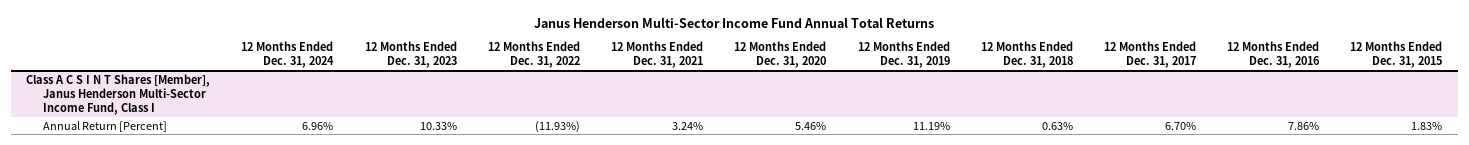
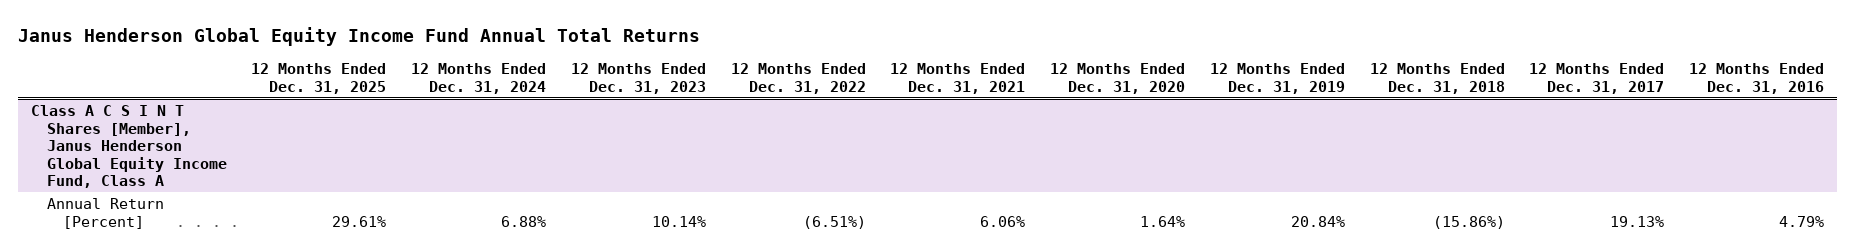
[534,16,935,28] Janus Henderson Multi-Sector Income Fund Annual Total Returns -> [18,26,701,46] Janus Henderson Global Equity Income Fund Annual Total Returns
[1350,41,1443,69] 12 Months Ended Dec. 31, 2015 -> none
none -> [251,63,387,94] 12 Months Ended Dec. 31, 2025
[26,73,211,115] Class A C S I N T Shares [Member], Janus Henderson Multi-Sector Income Fund, Class I -> [30,105,227,189] Class A C S I N T Shares [Member], Janus Henderson Global Equity Income Fund, Class A
[302,121,334,130] 6.96% -> [501,215,547,227] 6.88%
[419,121,457,130] 10.33% -> [651,215,706,227] 10.14%
[534,120,580,133] (11.93%) -> [802,215,866,229] (6.51%)
[672,121,704,130] 3.24% -> [980,215,1026,227] 6.06%
[795,121,827,130] 5.46% -> [1140,215,1186,227] 1.64%
[912,121,950,130] 11.19% -> [1290,215,1345,227] 20.84%
[1041,121,1073,130] 0.63% -> [1432,215,1505,229] (15.86%)
[1164,121,1196,130] 6.70% -> [1610,215,1665,227] 19.13%
[1288,121,1320,130] 7.86% -> [1779,215,1825,227] 4.79%

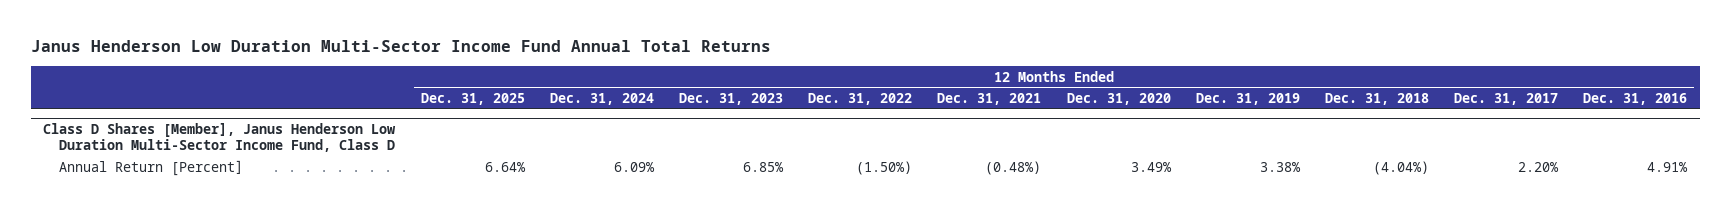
[18,26,701,46] Janus Henderson Global Equity Income Fund Annual Total Returns -> [30,40,771,53] Janus Henderson Low Duration Multi-Sector Income Fund Annual Total Returns
[30,105,227,189] Class A C S I N T Shares [Member], Janus Henderson Global Equity Income Fund, Class A -> none
none -> [43,122,397,153] Class D Shares [Member], Janus Henderson Low Duration Multi-Sector Income Fund, Class D
[332,215,387,227] 29.61% -> [484,161,526,172] 6.64%
[501,215,547,227] 6.88% -> [613,161,655,172] 6.09%
[651,215,706,227] 10.14% -> [743,161,785,172] 6.85%
[802,215,866,229] (6.51%) -> [856,160,913,175] (1.50%)
[980,215,1026,227] 6.06% -> [985,160,1042,175] (0.48%)
[1140,215,1186,227] 1.64% -> [1130,161,1172,172] 3.49%
[1290,215,1345,227] 20.84% -> [1259,161,1301,172] 3.38%
[1432,215,1505,229] (15.86%) -> [1372,160,1429,175] (4.04%)
[1610,215,1665,227] 19.13% -> [1518,161,1560,172] 2.20%
[1779,215,1825,227] 4.79% -> [1647,161,1689,172] 4.91%

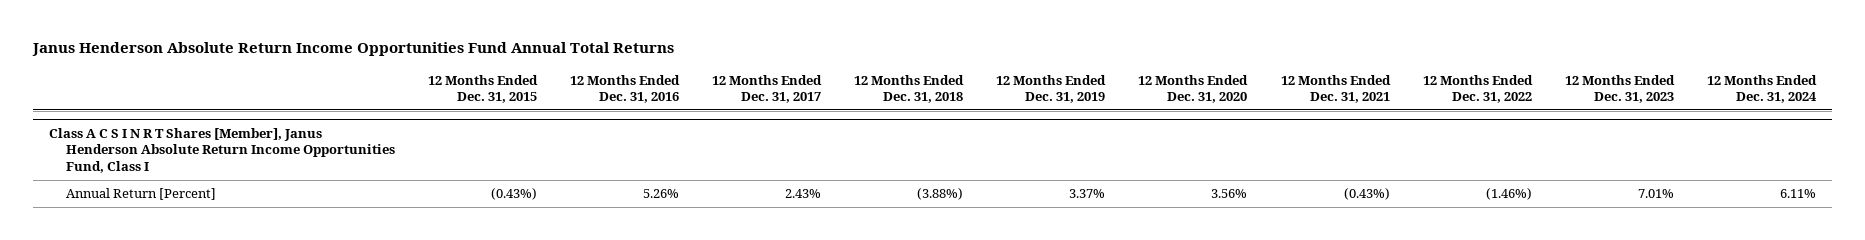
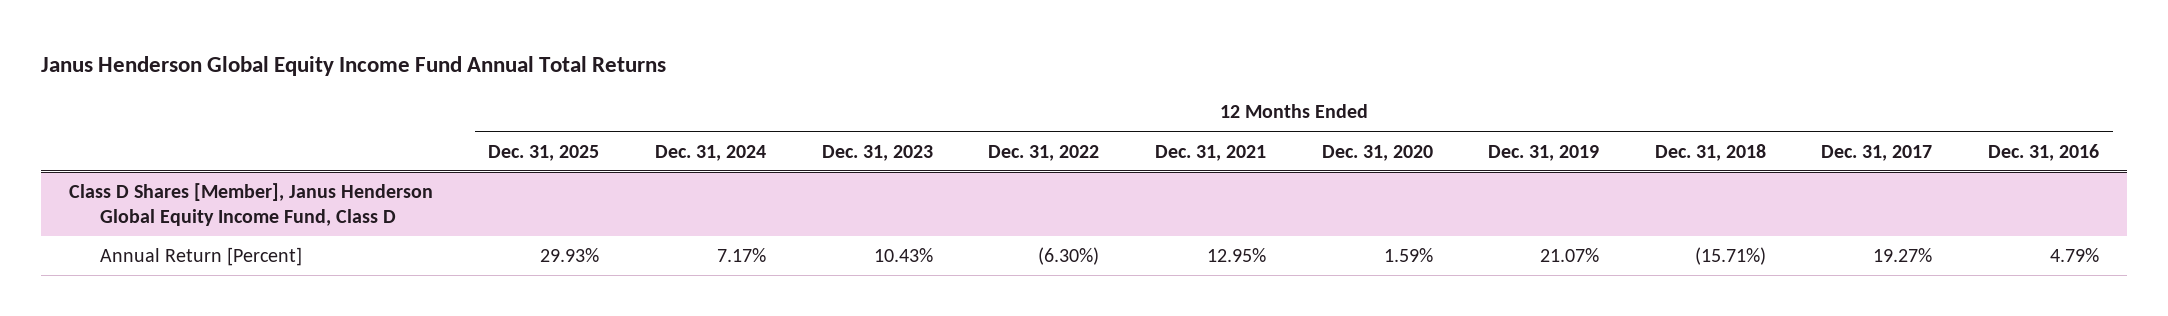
[31,42,674,57] Janus Henderson Absolute Return Income Opportunities Fund Annual Total Returns -> [40,56,666,77] Janus Henderson Global Equity Income Fund Annual Total Returns
[427,74,538,104] 12 Months Ended Dec. 31, 2015 -> none
none -> [488,144,600,161] Dec. 31, 2025
[49,127,395,173] Class A C S I N R T Shares [Member], Janus Henderson Absolute Return Income Opportunities Fund, Class I -> none
none -> [68,183,433,226] Class D Shares [Member], Janus Henderson Global Equity Income Fund, Class D
[643,189,680,199] 5.26% -> [2050,248,2100,263] 4.79%
[785,189,822,199] 2.43% -> [1873,248,1933,263] 19.27%
[917,188,964,201] (3.88%) -> [1694,247,1766,266] (15.71%)
[1069,189,1106,199] 3.37% -> [1540,248,1600,263] 21.07%
[1211,189,1248,199] 3.56% -> [1383,248,1433,263] 1.59%
[1343,188,1390,201] (0.43%) -> [1206,248,1266,263] 12.95%
[1485,188,1532,201] (1.46%) -> [1038,247,1100,266] (6.30%)
[1637,189,1674,199] 7.01% -> [873,248,933,263] 10.43%
[1779,189,1816,199] 6.11% -> [717,248,767,263] 7.17%

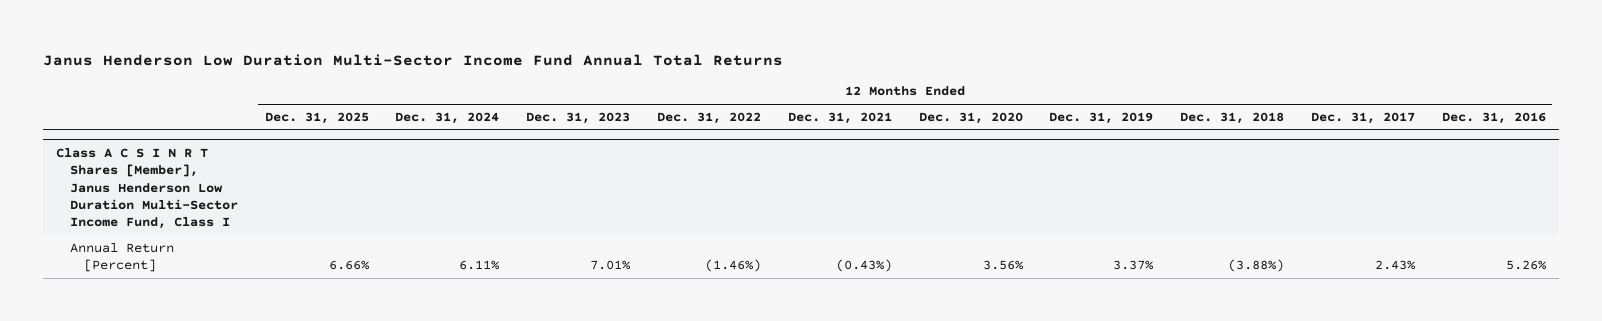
[40,56,666,77] Janus Henderson Global Equity Income Fund Annual Total Returns -> [42,53,783,66] Janus Henderson Low Duration Multi-Sector Income Fund Annual Total Returns
[68,183,433,226] Class D Shares [Member], Janus Henderson Global Equity Income Fund, Class D -> none
none -> [56,147,238,230] Class A C S I N R T Shares [Member], Janus Henderson Low Duration Multi-Sector Income Fund, Class I
[540,248,600,263] 29.93% -> [328,260,370,271] 6.66%
[717,248,767,263] 7.17% -> [459,260,501,271] 6.11%
[873,248,933,263] 10.43% -> [590,260,632,271] 7.01%
[1038,247,1100,266] (6.30%) -> [704,259,761,273] (1.46%)
[1206,248,1266,263] 12.95% -> [835,259,892,273] (0.43%)
[1383,248,1433,263] 1.59% -> [982,260,1024,271] 3.56%
[1540,248,1600,263] 21.07% -> [1113,260,1155,271] 3.37%
[1694,247,1766,266] (15.71%) -> [1228,259,1285,273] (3.88%)
[1873,248,1933,263] 19.27% -> [1374,260,1416,271] 2.43%
[2050,248,2100,263] 4.79% -> [1505,260,1547,271] 5.26%

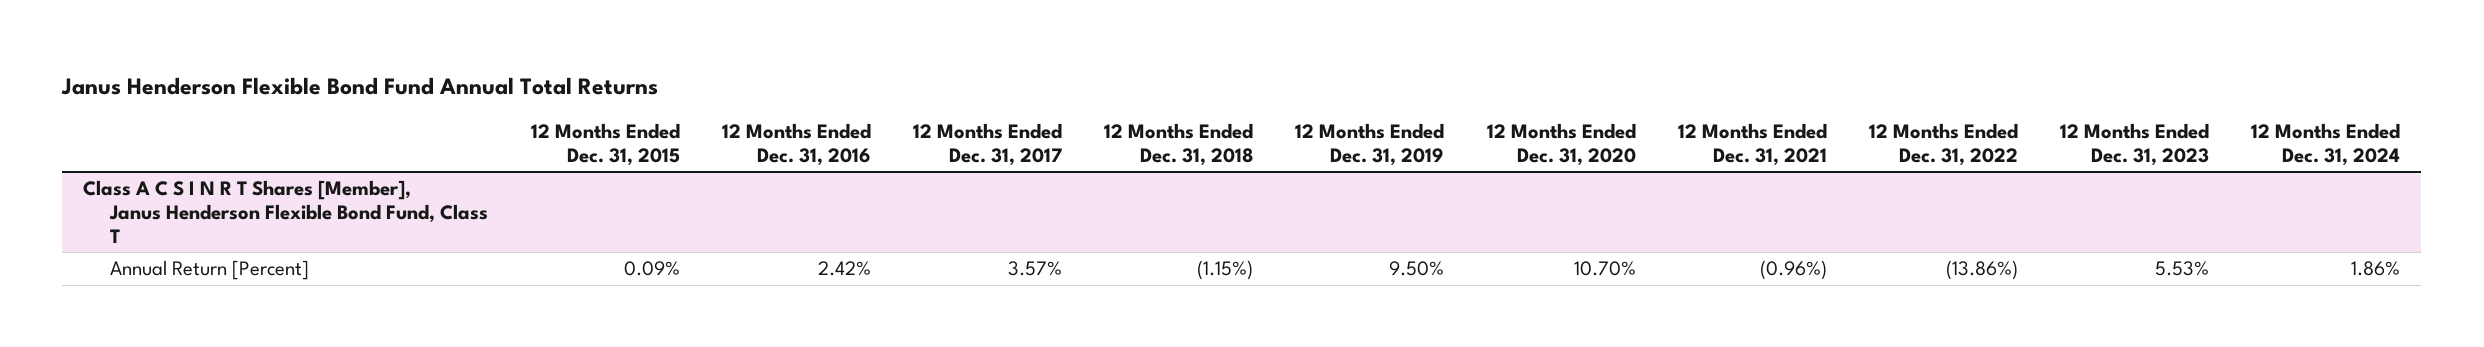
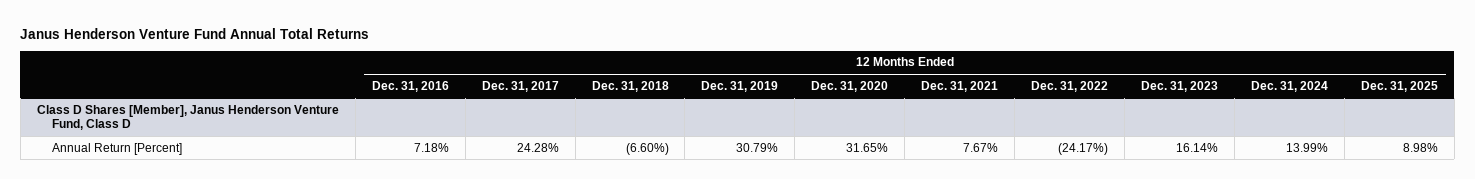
[61,77,659,96] Janus Henderson Flexible Bond Fund Annual Total Returns -> [20,27,370,39] Janus Henderson Venture Fund Annual Total Returns
[530,122,680,166] 12 Months Ended Dec. 31, 2015 -> none
none -> [1360,80,1438,92] Dec. 31, 2025
[83,180,489,243] Class A C S I N R T Shares [Member], Janus Henderson Flexible Bond Fund, Class T -> none
none -> [36,104,339,131] Class D Shares [Member], Janus Henderson Venture Fund, Class D
[817,261,871,277] 2.42% -> [413,142,449,152] 7.18%
[1007,261,1062,277] 3.57% -> [516,142,559,152] 24.28%
[1197,260,1254,281] (1.15%) -> [625,142,669,155] (6.60%)
[1389,261,1445,277] 9.50% -> [736,142,779,152] 30.79%
[1573,261,1636,277] 10.70% -> [846,142,889,152] 31.65%
[1759,260,1827,281] (0.96%) -> [963,142,999,152] 7.67%
[1945,260,2018,281] (13.86%) -> [1058,142,1109,155] (24.17%)
[2155,261,2210,277] 5.53% -> [1176,142,1219,152] 16.14%
[2351,261,2401,277] 1.86% -> [1285,142,1328,152] 13.99%

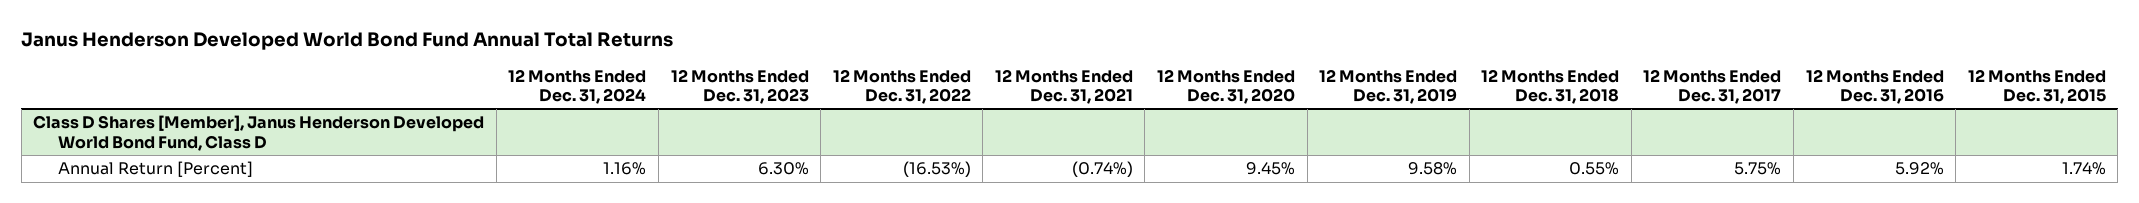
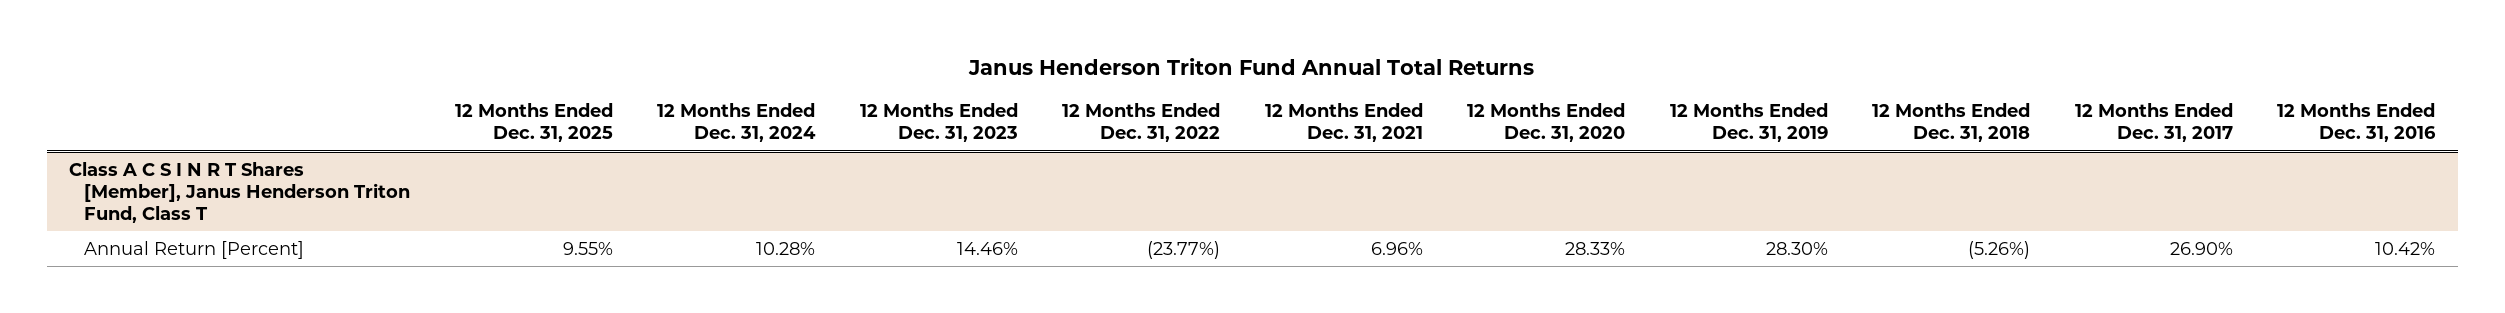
[21,32,674,51] Janus Henderson Developed World Bond Fund Annual Total Returns -> [968,58,1535,76] Janus Henderson Triton Fund Annual Total Returns
[1967,68,2106,105] 12 Months Ended Dec. 31, 2015 -> none
none -> [454,103,613,143] 12 Months Ended Dec. 31, 2025
[33,115,485,151] Class D Shares [Member], Janus Henderson Developed World Bond Fund, Class D -> none
none -> [69,161,411,224] Class A C S I N R T Shares [Member], Janus Henderson Triton Fund, Class T
[603,162,647,176] 1.16% -> [756,241,816,255] 10.28%
[757,162,809,176] 6.30% -> [956,241,1018,255] 14.46%
[902,161,971,178] (16.53%) -> [1147,240,1221,259] (23.77%)
[1071,161,1133,178] (0.74%) -> [1370,241,1423,255] 6.96%
[1245,162,1295,176] 9.45% -> [1565,241,1626,255] 28.33%
[1408,162,1458,176] 9.58% -> [1765,241,1828,255] 28.30%
[1569,162,1620,176] 0.55% -> [1968,240,2031,259] (5.26%)
[1734,162,1782,176] 5.75% -> [2169,241,2233,255] 26.90%
[1894,162,1944,176] 5.92% -> [2375,241,2436,255] 10.42%

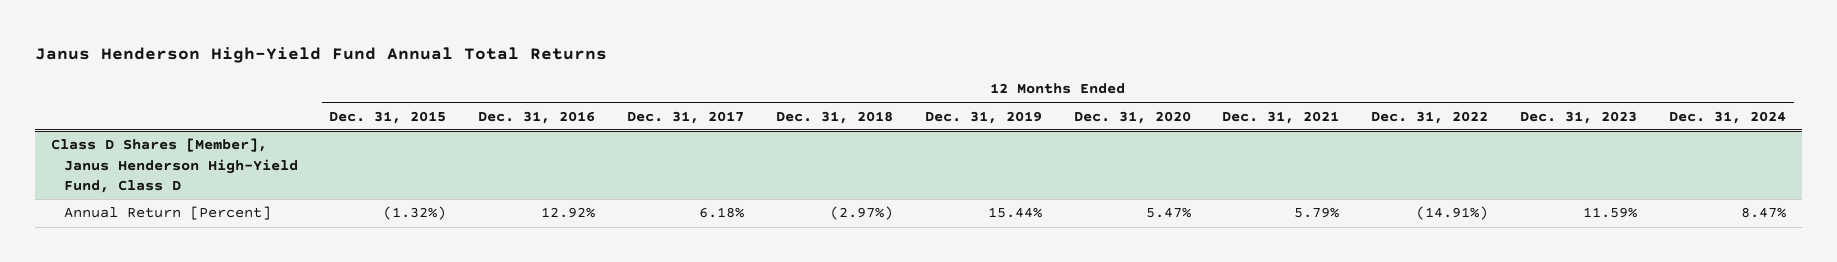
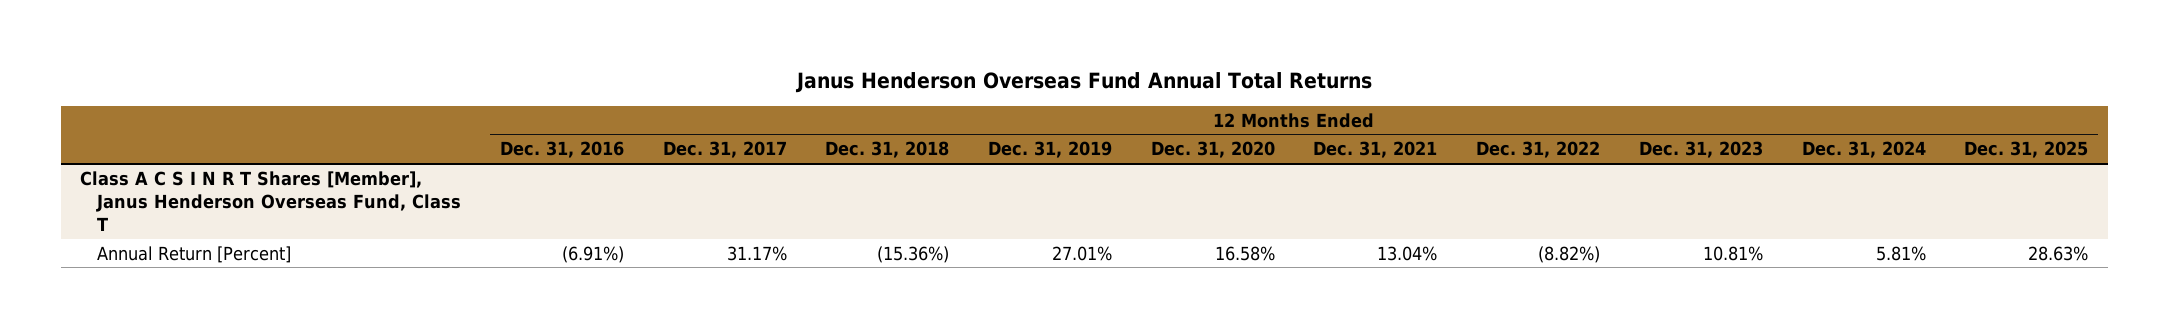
[34,47,607,64] Janus Henderson High-Yield Fund Annual Total Returns -> [795,72,1373,94] Janus Henderson Overseas Fund Annual Total Returns
[329,110,447,124] Dec. 31, 2015 -> none
none -> [1964,141,2089,159] Dec. 31, 2025
[50,138,298,193] Class D Shares [Member], Janus Henderson High-Yield Fund, Class D -> none
none -> [80,170,462,231] Class A C S I N R T Shares [Member], Janus Henderson Overseas Fund, Class T
[541,207,596,219] 12.92% -> [561,245,624,263] (6.91%)
[699,207,745,219] 6.18% -> [726,245,787,261] 31.17%
[829,206,893,221] (2.97%) -> [877,245,950,263] (15.36%)
[987,207,1042,219] 15.44% -> [1052,245,1113,261] 27.01%
[1145,207,1191,219] 5.47% -> [1214,245,1275,261] 16.58%
[1294,207,1340,219] 5.79% -> [1377,245,1438,261] 13.04%
[1416,206,1489,221] (14.91%) -> [1538,245,1601,263] (8.82%)
[1583,207,1638,219] 11.59% -> [1702,245,1763,261] 10.81%
[1740,207,1786,219] 8.47% -> [1875,245,1926,261] 5.81%

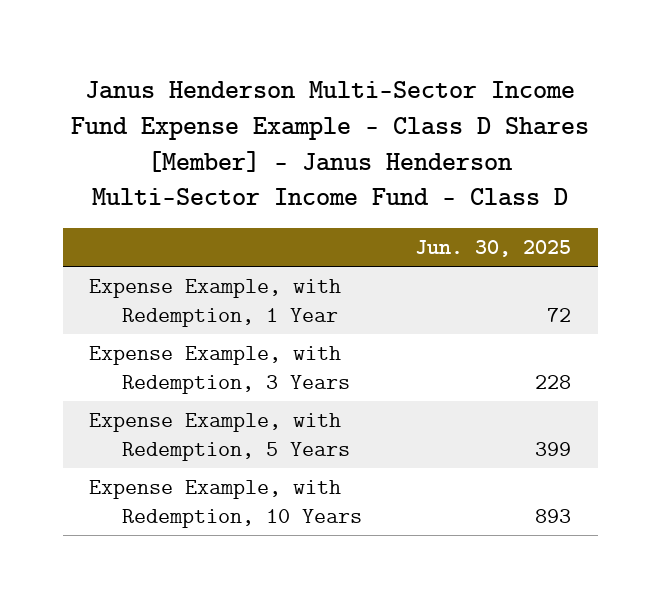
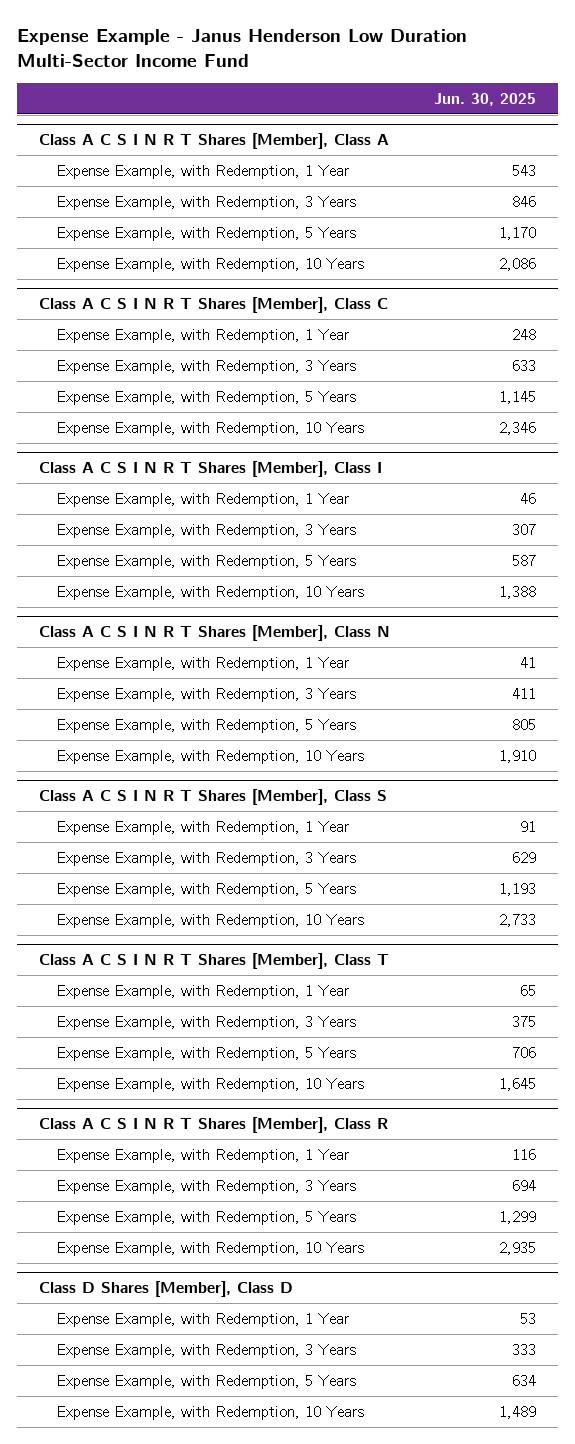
[71,81,590,207] Janus Henderson Multi-Sector Income Fund Expense Example - Class D Shares [Member] - Janus Henderson Multi-Sector Income Fund - Class D -> [16,28,467,67] Expense Example - Janus Henderson Low Duration Multi-Sector Income Fund
none -> [39,133,390,150] Class A C S I N R T Shares [Member], Class A
[547,308,572,323] 72 -> [512,164,537,176] 543
[535,375,572,390] 228 -> [512,195,537,207] 846
[535,442,572,457] 399 -> [499,226,537,240] 1,170
[535,509,572,524] 893 -> [499,257,537,271] 2,086
none -> [39,297,389,314] Class A C S I N R T Shares [Member], Class C
none -> [55,328,350,343] Expense Example, with Redemption, 1 Year
none -> [55,359,356,374] Expense Example, with Redemption, 3 Years
none -> [55,390,356,405] Expense Example, with Redemption, 5 Years
none -> [55,421,364,436] Expense Example, with Redemption, 10 Years
none -> [39,461,383,478] Class A C S I N R T Shares [Member], Class I
none -> [55,492,350,507] Expense Example, with Redemption, 1 Year
none -> [55,523,356,538] Expense Example, with Redemption, 3 Years
none -> [55,554,356,569] Expense Example, with Redemption, 5 Years
none -> [55,585,364,600] Expense Example, with Redemption, 10 Years
none -> [39,625,391,642] Class A C S I N R T Shares [Member], Class N
none -> [55,656,350,671] Expense Example, with Redemption, 1 Year
none -> [55,687,356,702] Expense Example, with Redemption, 3 Years
none -> [55,718,356,733] Expense Example, with Redemption, 5 Years
none -> [55,749,364,764] Expense Example, with Redemption, 10 Years
none -> [39,789,388,806] Class A C S I N R T Shares [Member], Class S
none -> [55,820,350,835] Expense Example, with Redemption, 1 Year
none -> [55,851,356,866] Expense Example, with Redemption, 3 Years
none -> [55,882,356,897] Expense Example, with Redemption, 5 Years
none -> [55,913,364,928] Expense Example, with Redemption, 10 Years
none -> [39,953,390,970] Class A C S I N R T Shares [Member], Class T
none -> [55,984,350,999] Expense Example, with Redemption, 1 Year
none -> [55,1015,356,1030] Expense Example, with Redemption, 3 Years
none -> [55,1046,356,1061] Expense Example, with Redemption, 5 Years
none -> [55,1077,364,1092] Expense Example, with Redemption, 10 Years
none -> [39,1117,389,1134] Class A C S I N R T Shares [Member], Class R
none -> [55,1148,350,1163] Expense Example, with Redemption, 1 Year
none -> [55,1179,356,1194] Expense Example, with Redemption, 3 Years
none -> [55,1210,356,1225] Expense Example, with Redemption, 5 Years
none -> [55,1241,364,1256] Expense Example, with Redemption, 10 Years
none -> [39,1281,294,1298] Class D Shares [Member], Class D
none -> [55,1312,350,1327] Expense Example, with Redemption, 1 Year
none -> [55,1343,356,1358] Expense Example, with Redemption, 3 Years
none -> [55,1374,356,1389] Expense Example, with Redemption, 5 Years
none -> [55,1405,364,1420] Expense Example, with Redemption, 10 Years

